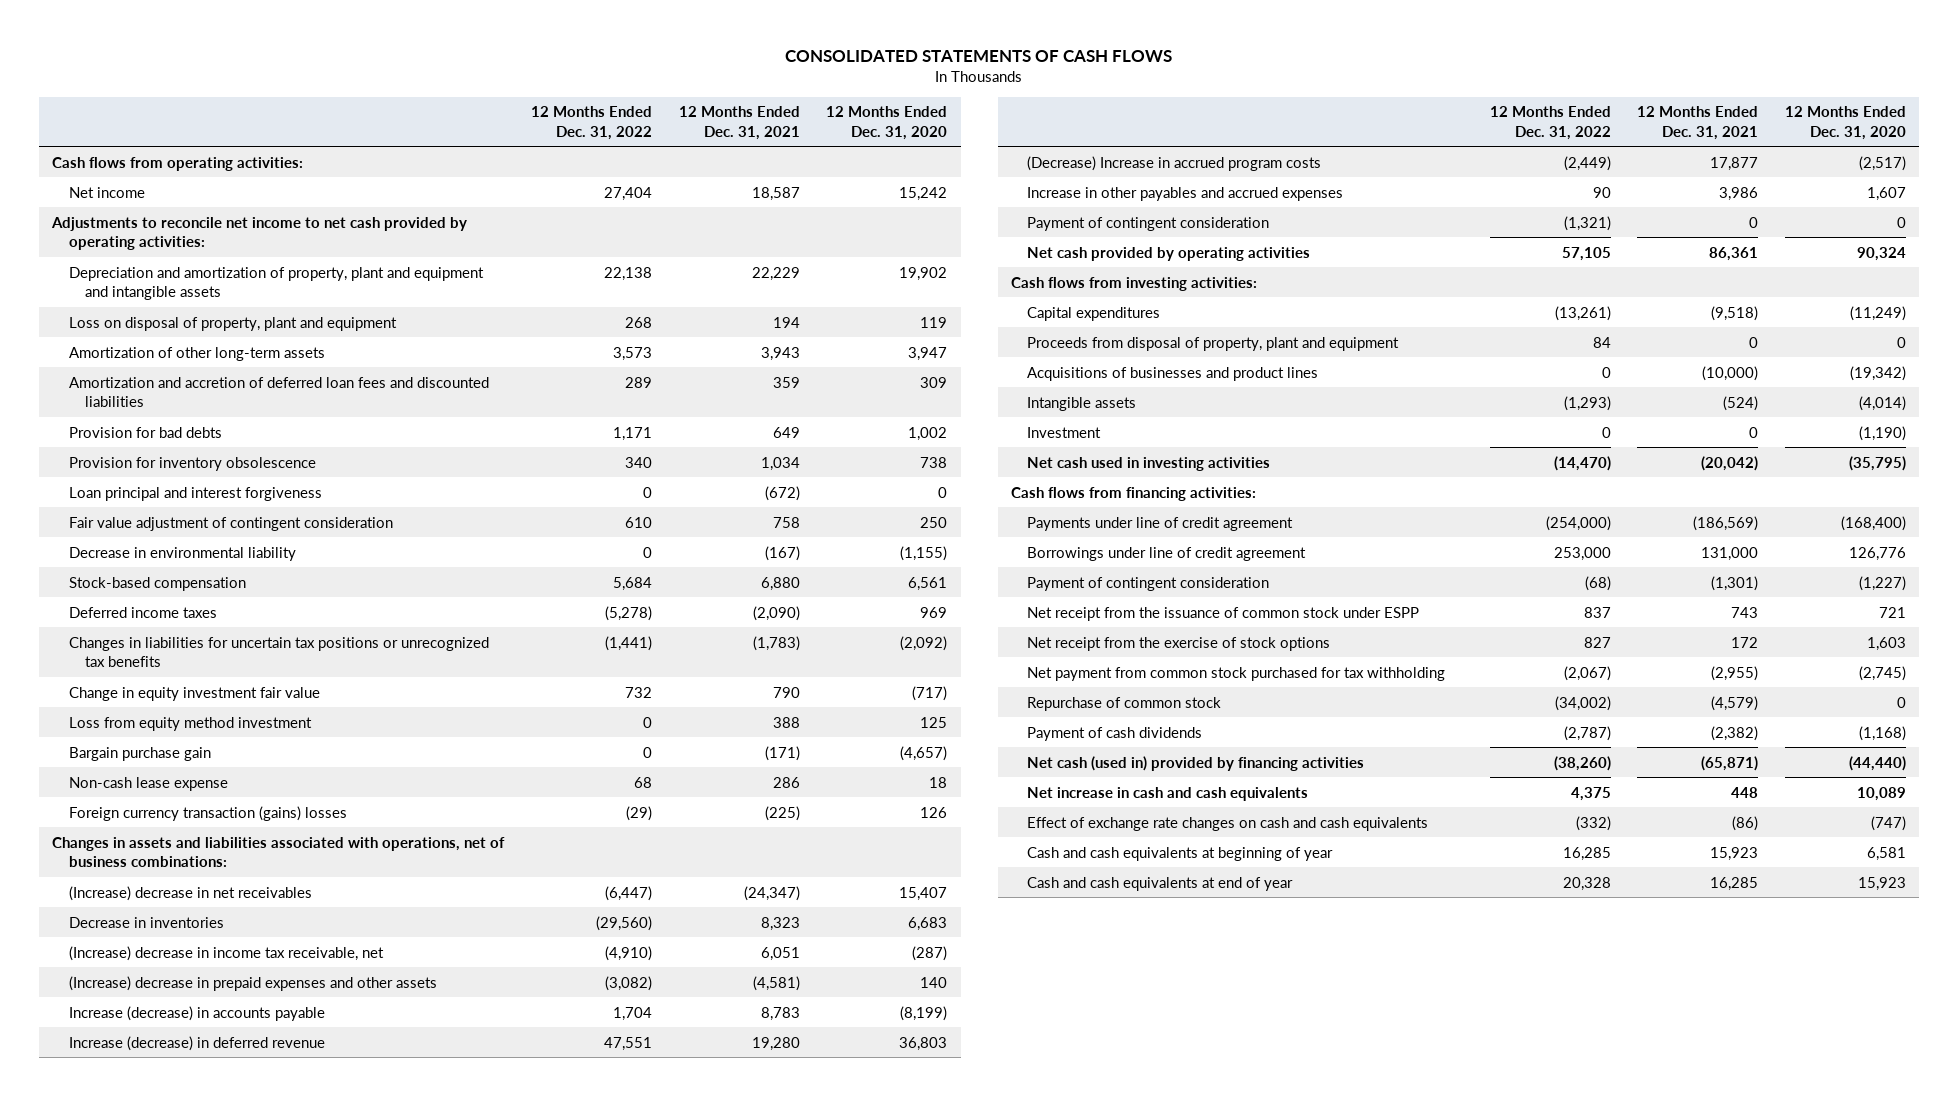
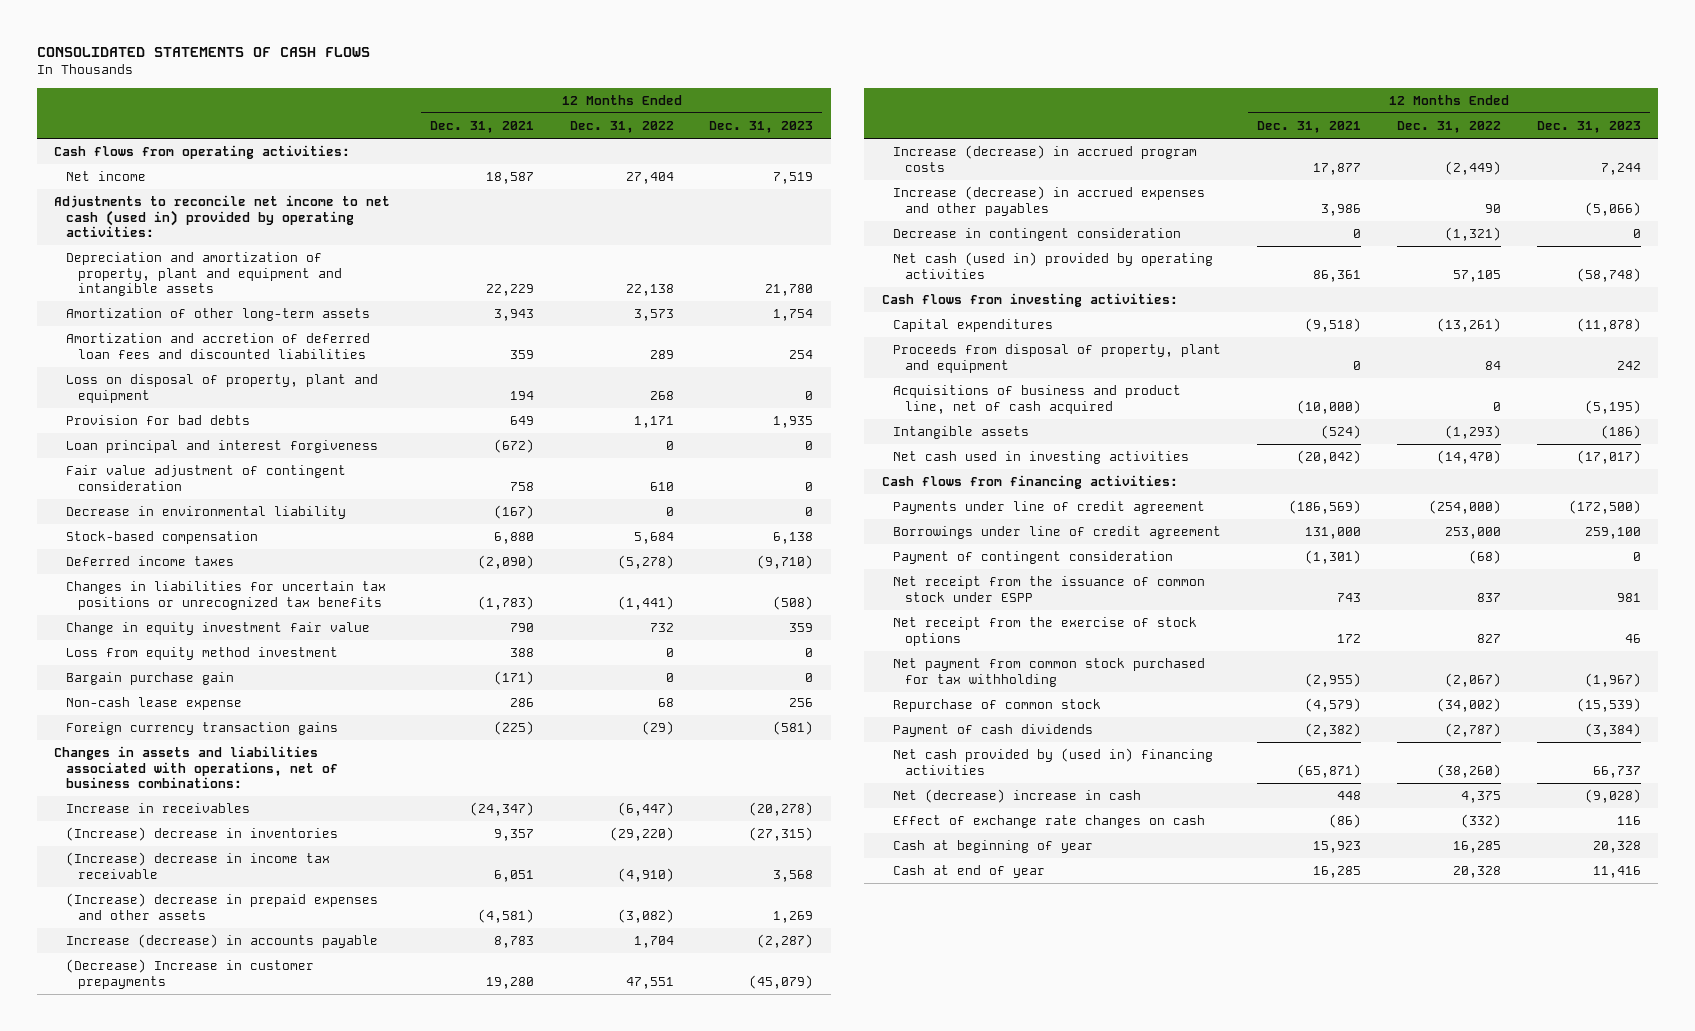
[826,106,948,140] 12 Months Ended Dec. 31, 2020 -> none
none -> [709,121,814,134] Dec. 31, 2023
[51,216,468,250] Adjustments to reconcile net income to net cash provided by operating activities: -> [54,195,391,238] Adjustments to reconcile net income to net cash (used in) provided by operating activities:
[68,316,397,331] Loss on disposal of property, plant and equipment -> [66,374,379,403] Loss on disposal of property, plant and equipment
[68,456,316,471] Provision for inventory obsolescence -> none
[68,805,347,821] Foreign currency transaction (gains) losses -> [66,722,339,736] Foreign currency transaction gains
[68,885,312,901] (Increase) decrease in net receivables -> [66,803,251,814] Increase in receivables
[68,916,224,928] Decrease in inventories -> [66,827,339,842] (Increase) decrease in inventories
[596,915,653,931] (29,560) -> [609,827,674,842] (29,220)
[760,916,800,931] 8,323 -> [493,829,534,842] 9,357
[68,945,384,961] (Increase) decrease in income tax receivable, net -> [66,852,331,879] (Increase) decrease in income tax receivable
[68,1035,325,1051] Increase (decrease) in deferred revenue -> [66,959,315,989] (Decrease) Increase in customer prepayments
[1027,155,1322,171] (Decrease) Increase in accrued program costs -> [893,145,1198,172] Increase (decrease) in accrued program costs
[1027,186,1344,201] Increase in other payables and accrued expenses -> [893,186,1206,216] Increase (decrease) in accrued expenses and other payables
[1027,216,1270,231] Payment of contingent consideration -> [893,228,1182,242] Decrease in contingent consideration
[1027,246,1311,261] Net cash provided by operating activities -> [893,252,1214,279] Net cash (used in) provided by operating activities
[1027,366,1319,381] Acquisitions of businesses and product lines -> [893,385,1182,414] Acquisitions of business and product line, net of cash acquired
[1027,426,1102,438] Investment -> none
[1027,755,1365,771] Net cash (used in) provided by financing activities -> [893,748,1214,775] Net cash provided by (used in) financing activities
[1027,786,1309,801] Net increase in cash and cash equivalents -> [893,789,1142,804] Net (decrease) increase in cash
[1027,816,1429,831] Effect of exchange rate changes on cash and cash equivalents -> [893,815,1206,829] Effect of exchange rate changes on cash
[1027,846,1334,861] Cash and cash equivalents at beginning of year -> [893,840,1094,854] Cash at beginning of year
[1027,876,1294,891] Cash and cash equivalents at end of year -> [893,865,1046,879] Cash at end of year

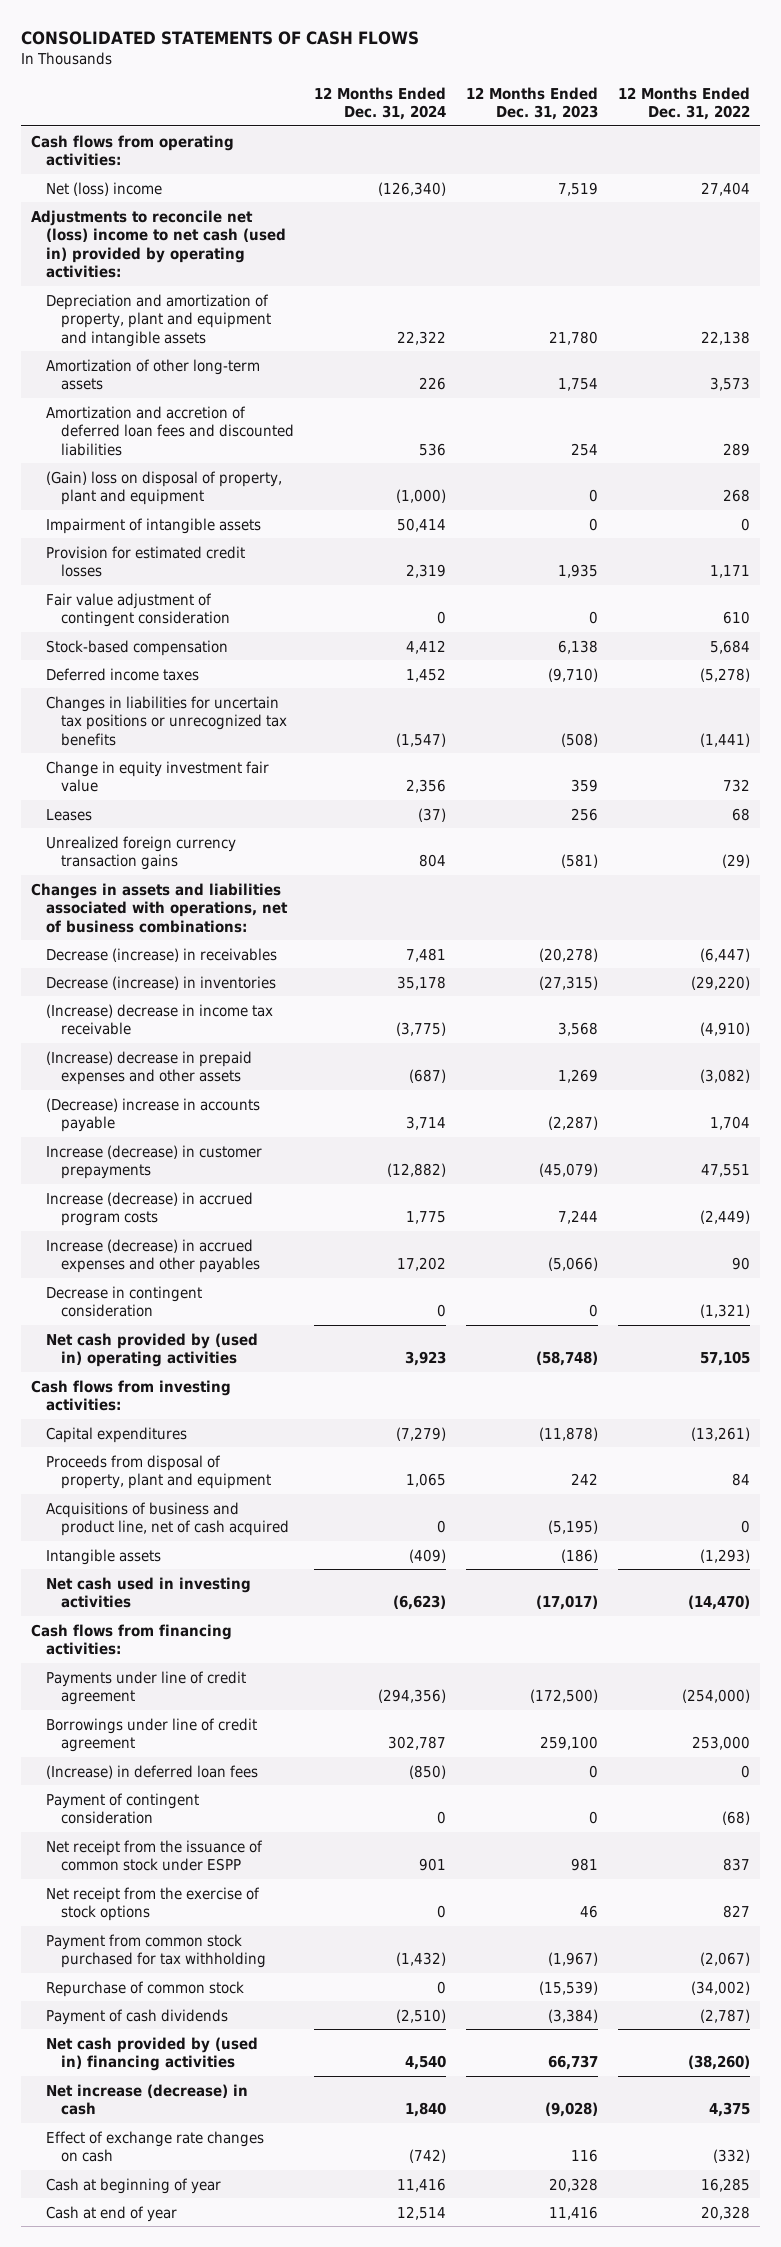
[429,121,534,134] Dec. 31, 2021 -> none
none -> [313,86,446,121] 12 Months Ended Dec. 31, 2024
[66,171,147,182] Net income -> [46,181,163,196] Net (loss) income
[54,195,391,238] Adjustments to reconcile net income to net cash (used in) provided by operating activities: -> [31,209,287,279] Adjustments to reconcile net (loss) income to net cash (used in) provided by operating activities:
[66,440,379,454] Loan principal and interest forgiveness -> none
[66,374,379,403] Loss on disposal of property, plant and equipment -> [46,470,283,506] (Gain) loss on disposal of property, plant and equipment
none -> [46,517,262,534] Impairment of intangible assets
[66,415,251,426] Provision for bad debts -> [46,545,246,578] Provision for estimated credit losses
[66,506,347,520] Decrease in environmental liability -> none
[66,647,339,661] Loss from equity method investment -> none
[66,672,235,686] Bargain purchase gain -> none
[66,697,243,711] Non-cash lease expense -> [46,808,93,821] Leases
[66,722,339,736] Foreign currency transaction gains -> [46,835,237,871] Unrealized foreign currency transaction gains
[66,803,251,814] Increase in receivables -> [46,947,278,962] Decrease (increase) in receivables
[66,827,339,842] (Increase) decrease in inventories -> [46,975,277,990] Decrease (increase) in inventories
[66,934,379,949] Increase (decrease) in accounts payable -> [46,1097,261,1133] (Decrease) increase in accounts payable
[66,959,315,989] (Decrease) Increase in customer prepayments -> [46,1144,263,1180] Increase (decrease) in customer prepayments
[893,252,1214,279] Net cash (used in) provided by operating activities -> [46,1332,259,1368] Net cash provided by (used in) operating activities
none -> [46,1764,259,1779] (Increase) in deferred loan fees
[893,658,1206,687] Net payment from common stock purchased for tax withholding -> [46,1933,266,1969] Payment from common stock purchased for tax withholding
[893,789,1142,804] Net (decrease) increase in cash -> [46,2083,249,2116] Net increase (decrease) in cash

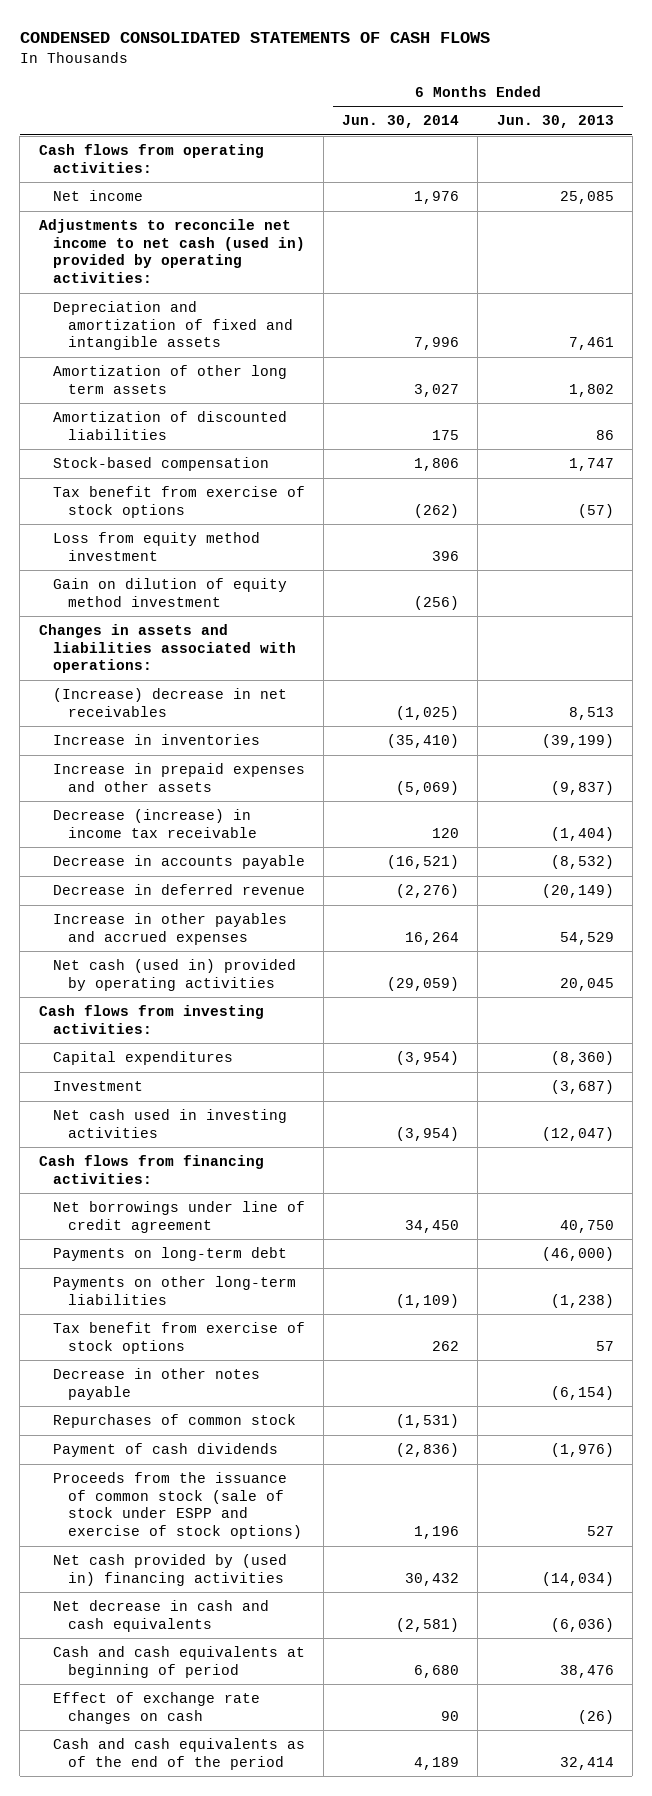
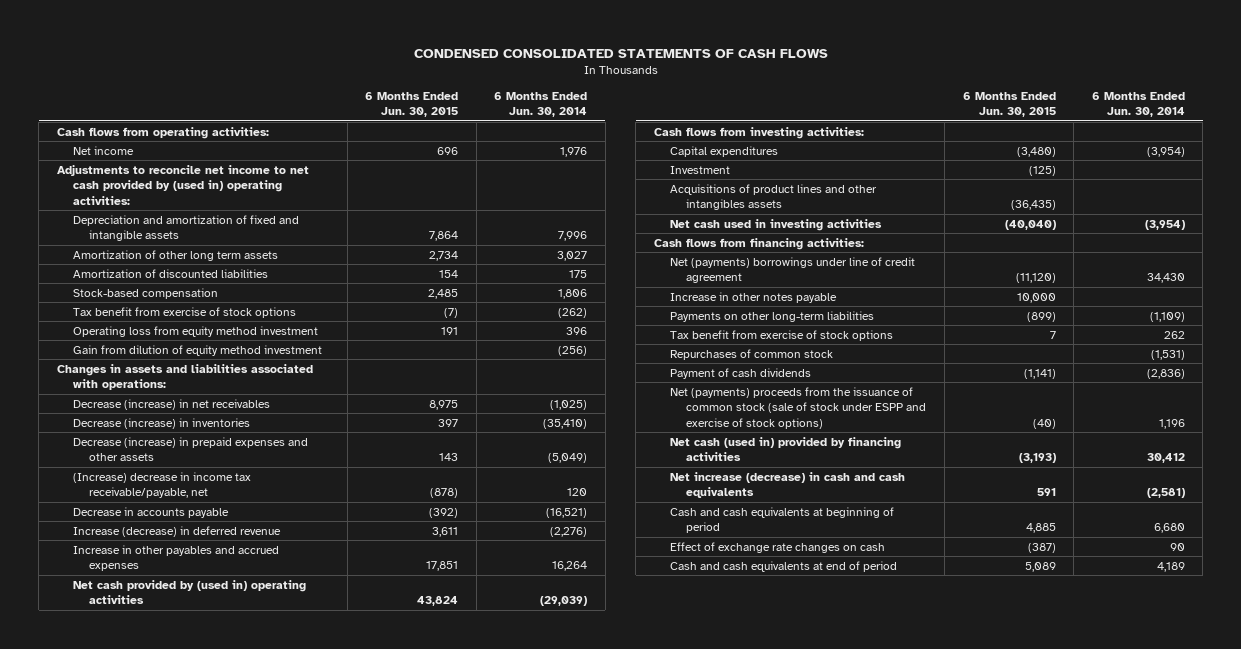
[496,115,614,129] Jun. 30, 2013 -> none
none -> [365,91,459,118] 6 Months Ended Jun. 30, 2015
[38,219,306,284] Adjustments to reconcile net income to net cash (used in) provided by operating activities: -> [56,164,309,205] Adjustments to reconcile net income to net cash provided by (used in) operating activities:
[53,532,261,561] Loss from equity method investment -> [73,325,319,337] Operating loss from equity method investment
[53,578,288,607] Gain on dilution of equity method investment -> [73,344,323,356] Gain from dilution of equity method investment
[53,688,288,717] (Increase) decrease in net receivables -> [73,398,271,410] Decrease (increase) in net receivables
[53,734,261,746] Increase in inventories -> [73,417,251,429] Decrease (increase) in inventories
[53,763,306,792] Increase in prepaid expenses and other assets -> [73,436,309,462] Decrease (increase) in prepaid expenses and other assets
[396,780,460,795] (5,069) -> [548,453,588,464] (5,049)
[53,809,257,838] Decrease (increase) in income tax receivable -> [73,471,252,499] (Increase) decrease in income tax receivable/payable, net
[53,884,306,896] Decrease in deferred revenue -> [73,525,282,537] Increase (decrease) in deferred revenue
[53,959,297,991] Net cash (used in) provided by operating activities -> [73,579,307,605] Net cash provided by (used in) operating activities
[387,976,460,991] (29,059) -> [540,596,588,607] (29,039)
none -> [670,183,878,211] Acquisitions of product lines and other intangibles assets
[53,1247,288,1262] Payments on long-term debt -> none
[53,1201,306,1233] Net borrowings under line of credit agreement -> [670,256,916,284] Net (payments) borrowings under line of credit agreement
[405,1219,460,1233] 34,450 -> [1146,273,1185,284] 34,430
none -> [670,291,838,303] Increase in other notes payable
[53,1368,261,1400] Decrease in other notes payable -> none
[53,1472,302,1540] Proceeds from the issuance of common stock (sale of stock under ESPP and exercise of stock options) -> [670,386,927,429] Net (payments) proceeds from the issuance of common stock (sale of stock under ESPP and exercise of stock options)
[53,1554,288,1586] Net cash provided by (used in) financing activities -> [670,436,902,462] Net cash (used in) provided by financing activities
[405,1572,460,1586] 30,432 -> [1146,453,1185,464] 30,412
[53,1600,270,1632] Net decrease in cash and cash equivalents -> [670,471,906,499] Net increase (decrease) in cash and cash equivalents
[53,1738,306,1770] Cash and cash equivalents as of the end of the period -> [670,560,898,572] Cash and cash equivalents at end of period

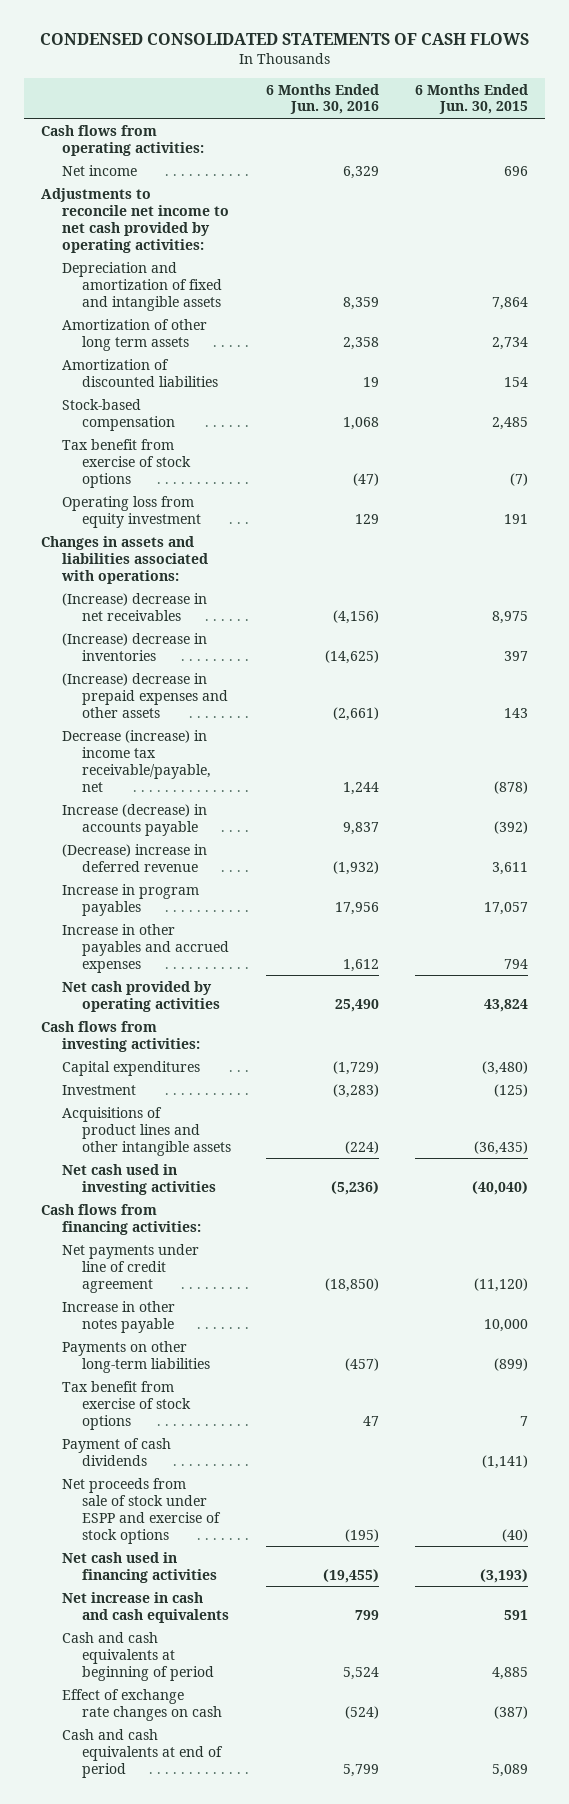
[494,91,588,118] 6 Months Ended Jun. 30, 2014 -> none
none -> [266,83,380,115] 6 Months Ended Jun. 30, 2016
[56,164,309,205] Adjustments to reconcile net income to net cash provided by (used in) operating activities: -> [41,187,229,253] Adjustments to reconcile net income to net cash provided by operating activities:
[73,344,323,356] Gain from dilution of equity method investment -> none
[73,325,319,337] Operating loss from equity method investment -> [61,495,202,528] Operating loss from equity investment
[73,398,271,410] Decrease (increase) in net receivables -> [61,592,207,621] (Increase) decrease in net receivables
[73,417,251,429] Decrease (increase) in inventories -> [61,632,207,661] (Increase) decrease in inventories
[73,436,309,462] Decrease (increase) in prepaid expenses and other assets -> [61,672,229,718] (Increase) decrease in prepaid expenses and other assets
[73,471,252,499] (Increase) decrease in income tax receivable/payable, net -> [61,729,212,792] Decrease (increase) in income tax receivable/payable, net
[73,506,230,518] Decrease in accounts payable -> [61,803,207,836] Increase (decrease) in accounts payable
[73,525,282,537] Increase (decrease) in deferred revenue -> [61,843,207,872] (Decrease) increase in deferred revenue
none -> [61,883,199,916] Increase in program payables
[426,561,459,572] 17,851 -> [503,958,528,969] 794
[73,579,307,605] Net cash provided by (used in) operating activities -> [61,980,221,1012] Net cash provided by operating activities
[670,183,878,211] Acquisitions of product lines and other intangibles assets -> [61,1106,232,1156] Acquisitions of product lines and other intangible assets
[670,256,916,284] Net (payments) borrowings under line of credit agreement -> [61,1243,199,1293] Net payments under line of credit agreement
[670,348,834,360] Repurchases of common stock -> none
[670,386,927,429] Net (payments) proceeds from the issuance of common stock (sale of stock under ESPP and exercise of stock options) -> [61,1477,222,1544] Net proceeds from sale of stock under ESPP and exercise of stock options
[670,436,902,462] Net cash (used in) provided by financing activities -> [61,1551,218,1583] Net cash used in financing activities
[670,471,906,499] Net increase (decrease) in cash and cash equivalents -> [61,1591,230,1623] Net increase in cash and cash equivalents

